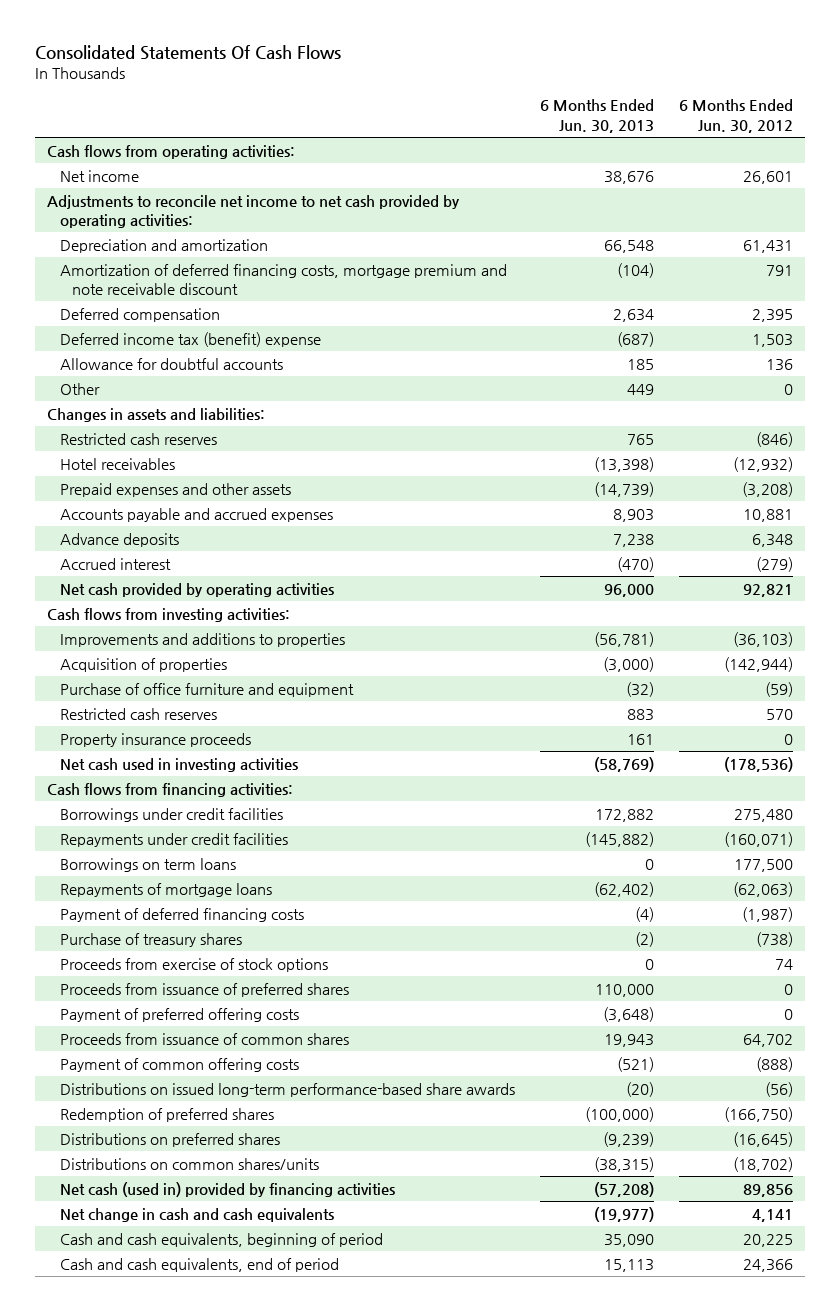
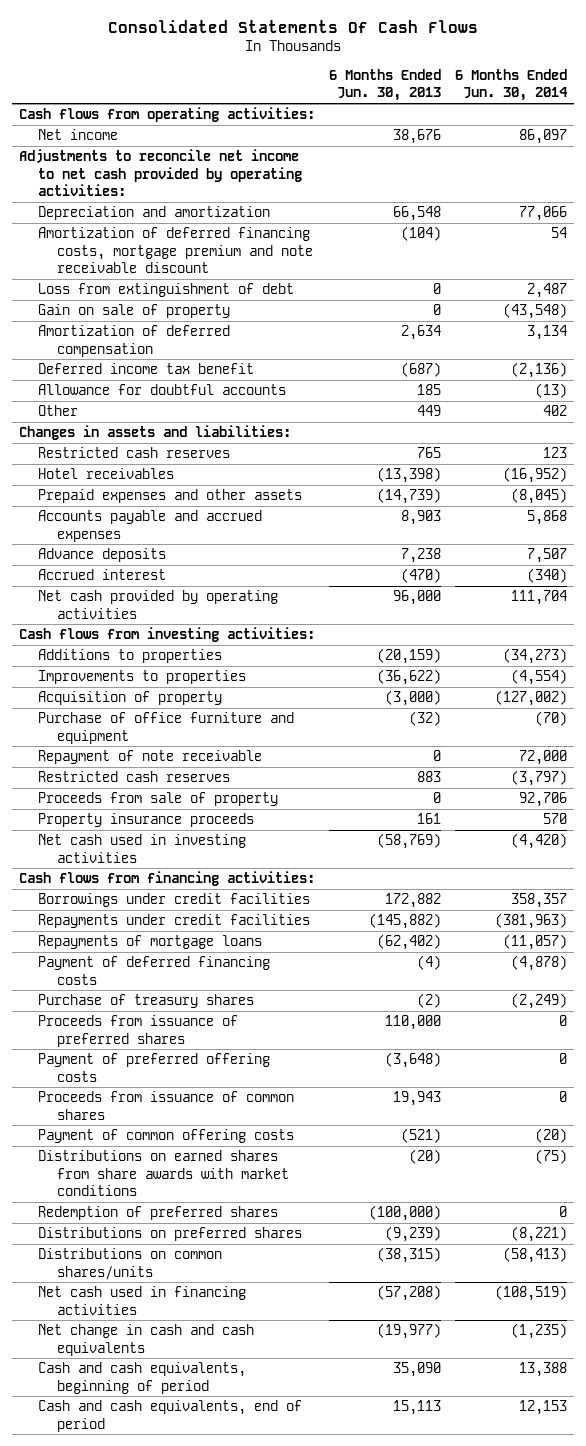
[678,99,793,133] 6 Months Ended Jun. 30, 2012 -> none
none -> [454,68,568,102] 6 Months Ended Jun. 30, 2014
none -> [38,283,295,298] Loss from extinguishment of debt
none -> [38,304,231,319] Gain on sale of property
[59,307,220,322] Deferred compensation -> [38,325,231,357] Amortization of deferred compensation
[59,331,321,347] Deferred income tax (benefit) expense -> [38,363,255,375] Deferred income tax benefit
none -> [38,649,223,664] Additions to properties
[59,632,345,647] Improvements and additions to properties -> [38,670,247,685] Improvements to properties
[593,631,654,647] (56,781) -> [376,669,441,686] (36,622)
[59,657,227,672] Acquisition of properties -> [38,691,223,706] Acquisition of property
none -> [38,750,263,765] Repayment of note receivable
none -> [38,792,279,807] Proceeds from sale of property
[59,857,236,872] Borrowings on term loans -> none
[59,957,328,972] Proceeds from exercise of stock options -> none
[59,1082,515,1097] Distributions on issued long-term performance-based share awards -> [38,1150,290,1196] Distributions on earned shares from share awards with market conditions
[59,1181,395,1197] Net cash (used in) provided by financing activities -> [38,1286,247,1315] Net cash used in financing activities

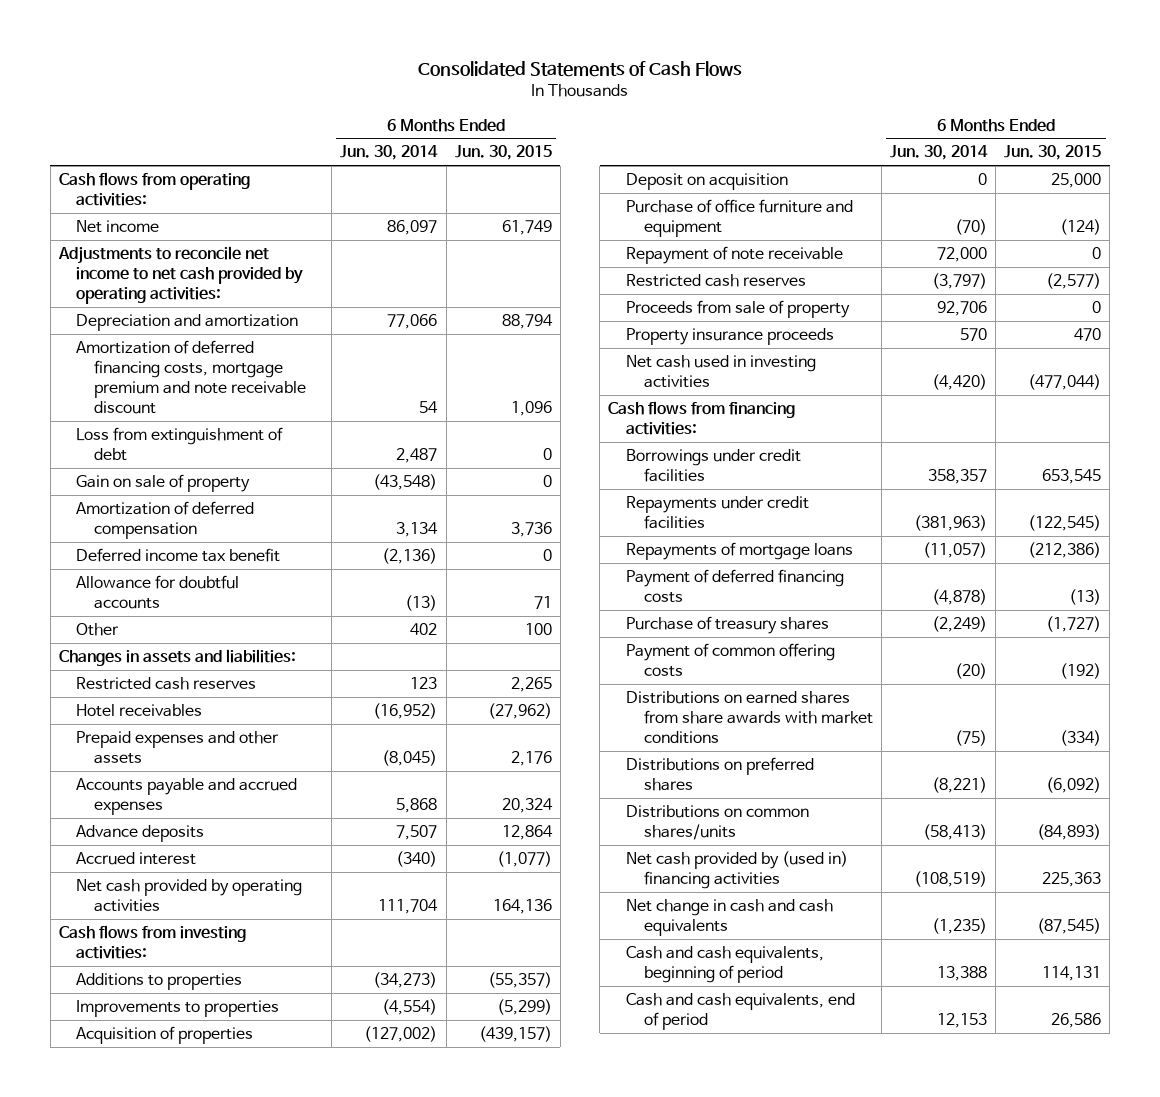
[107,19,478,33] Consolidated Statements Of Cash Flows -> [417,60,742,77] Consolidated Statements of Cash Flows
[328,68,441,102] 6 Months Ended Jun. 30, 2013 -> none
none -> [454,145,552,161] Jun. 30, 2015
[38,691,223,706] Acquisition of property -> [76,1026,254,1045] Acquisition of properties
none -> [626,173,789,191] Deposit on acquisition
[38,1015,239,1047] Proceeds from issuance of preferred shares -> none
[38,1053,271,1082] Payment of preferred offering costs -> none
[38,1091,295,1120] Proceeds from issuance of common shares -> none
[38,1206,279,1221] Redemption of preferred shares -> none
[38,1286,247,1315] Net cash used in financing activities -> [626,851,849,890] Net cash provided by (used in) financing activities

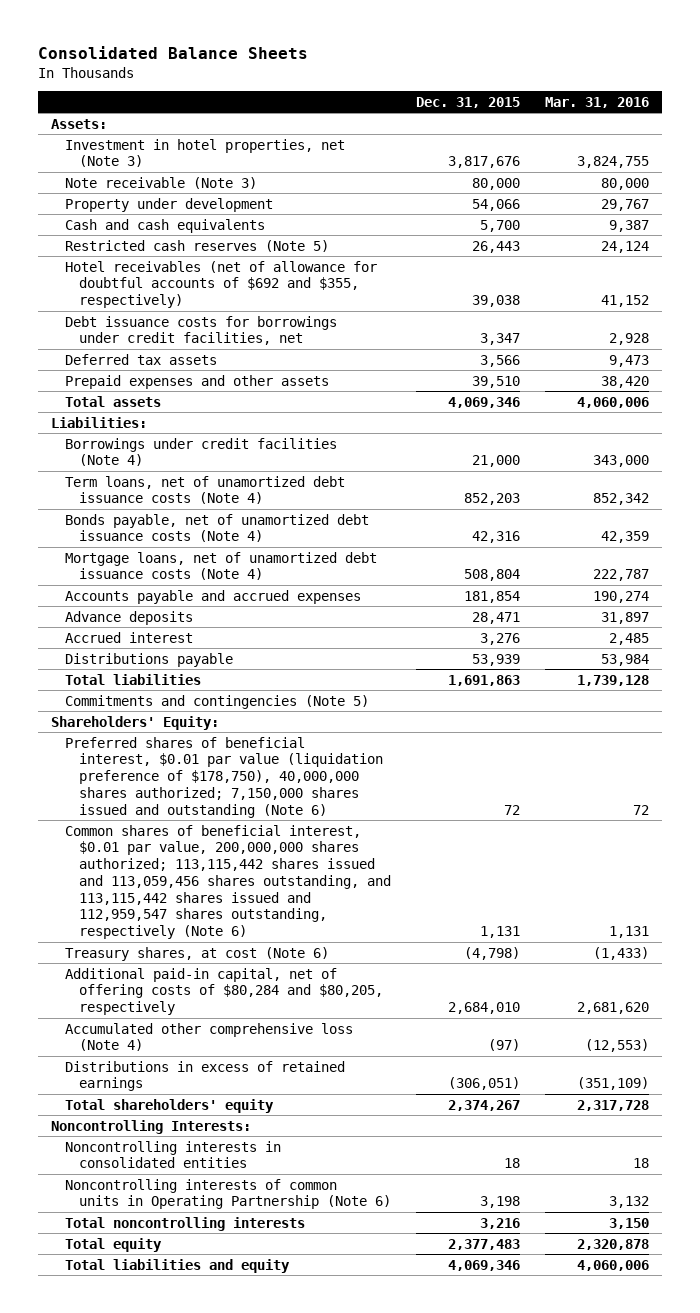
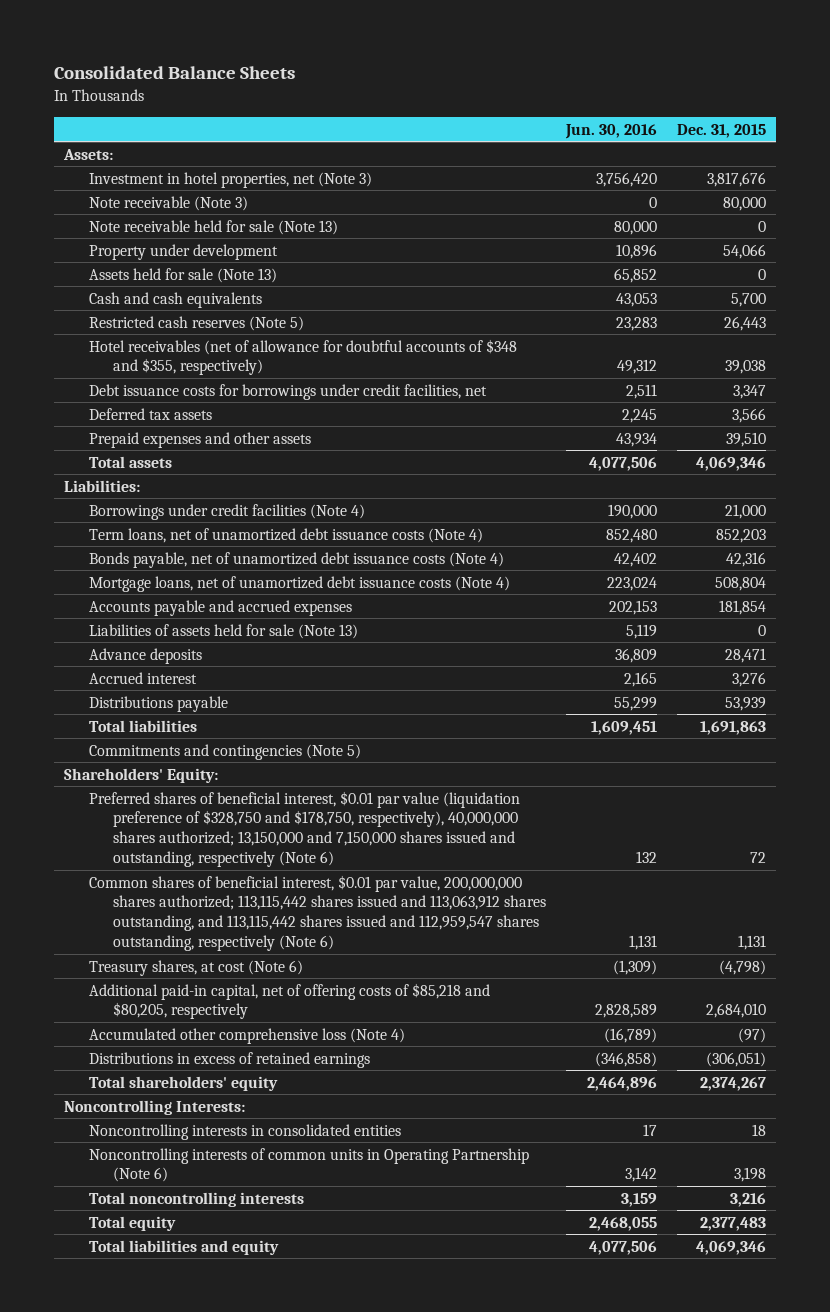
[545,96,650,108] Mar. 31, 2016 -> none
none -> [564,123,657,139] Jun. 30, 2016
none -> [88,219,338,235] Note receivable held for sale (Note 13)
none -> [88,267,277,283] Assets held for sale (Note 13)
[65,260,378,309] Hotel receivables (net of allowance for doubtful accounts of $692 and $355, respectively) -> [88,338,517,376] Hotel receivables (net of allowance for doubtful accounts of $348 and $355, respectively)
none -> [88,623,358,639] Liabilities of assets held for sale (Note 13)
[65,736,384,818] Preferred shares of beneficial interest, $0.01 par value (liquidation preference of $178,750), 40,000,000 shares authorized; 7,150,000 shares issued and outstanding (Note 6) -> [88,790,520,868] Preferred shares of beneficial interest, $0.01 par value (liquidation preference of $328,750 and $178,750, respectively), 40,000,000 shares authorized; 13,150,000 and 7,150,000 shares issued and outstanding, respectively (Note 6)
[65,824,392,940] Common shares of beneficial interest, $0.01 par value, 200,000,000 shares authorized; 113,115,442 shares issued and 113,059,456 shares outstanding, and 113,115,442 shares issued and 112,959,547 shares outstanding, respectively (Note 6) -> [88,874,546,952] Common shares of beneficial interest, $0.01 par value, 200,000,000 shares authorized; 113,115,442 shares issued and 113,063,912 shares outstanding, and 113,115,442 shares issued and 112,959,547 shares outstanding, respectively (Note 6)
[65,967,384,1016] Additional paid-in capital, net of offering costs of $80,284 and $80,205, respectively -> [88,982,490,1020] Additional paid-in capital, net of offering costs of $85,218 and $80,205, respectively

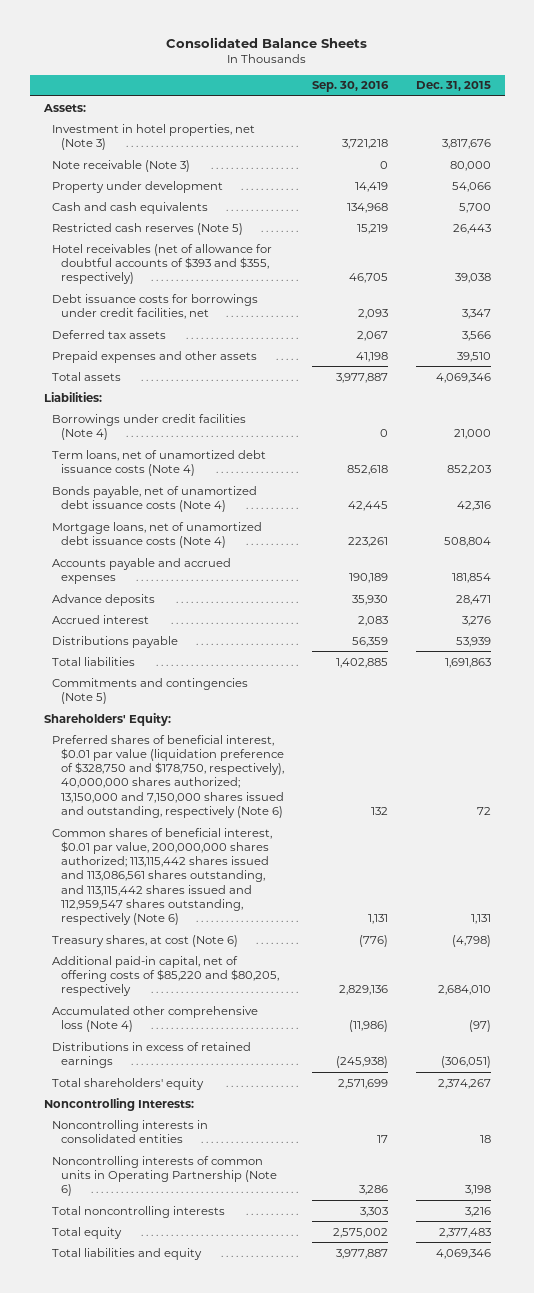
[564,123,657,139] Jun. 30, 2016 -> none
none -> [311,81,389,93] Sep. 30, 2016
[88,219,338,235] Note receivable held for sale (Note 13) -> none
[88,267,277,283] Assets held for sale (Note 13) -> none
[88,338,517,376] Hotel receivables (net of allowance for doubtful accounts of $348 and $355, respectively) -> [52,243,273,285] Hotel receivables (net of allowance for doubtful accounts of $393 and $355, respectively)
[88,623,358,639] Liabilities of assets held for sale (Note 13) -> none
[88,874,546,952] Common shares of beneficial interest, $0.01 par value, 200,000,000 shares authorized; 113,115,442 shares issued and 113,063,912 shares outstanding, and 113,115,442 shares issued and 112,959,547 shares outstanding, respectively (Note 6) -> [52,827,273,926] Common shares of beneficial interest, $0.01 par value, 200,000,000 shares authorized; 113,115,442 shares issued and 113,086,561 shares outstanding, and 113,115,442 shares issued and 112,959,547 shares outstanding, respectively (Note 6)
[88,982,490,1020] Additional paid-in capital, net of offering costs of $85,218 and $80,205, respectively -> [52,955,280,997] Additional paid-in capital, net of offering costs of $85,220 and $80,205, respectively

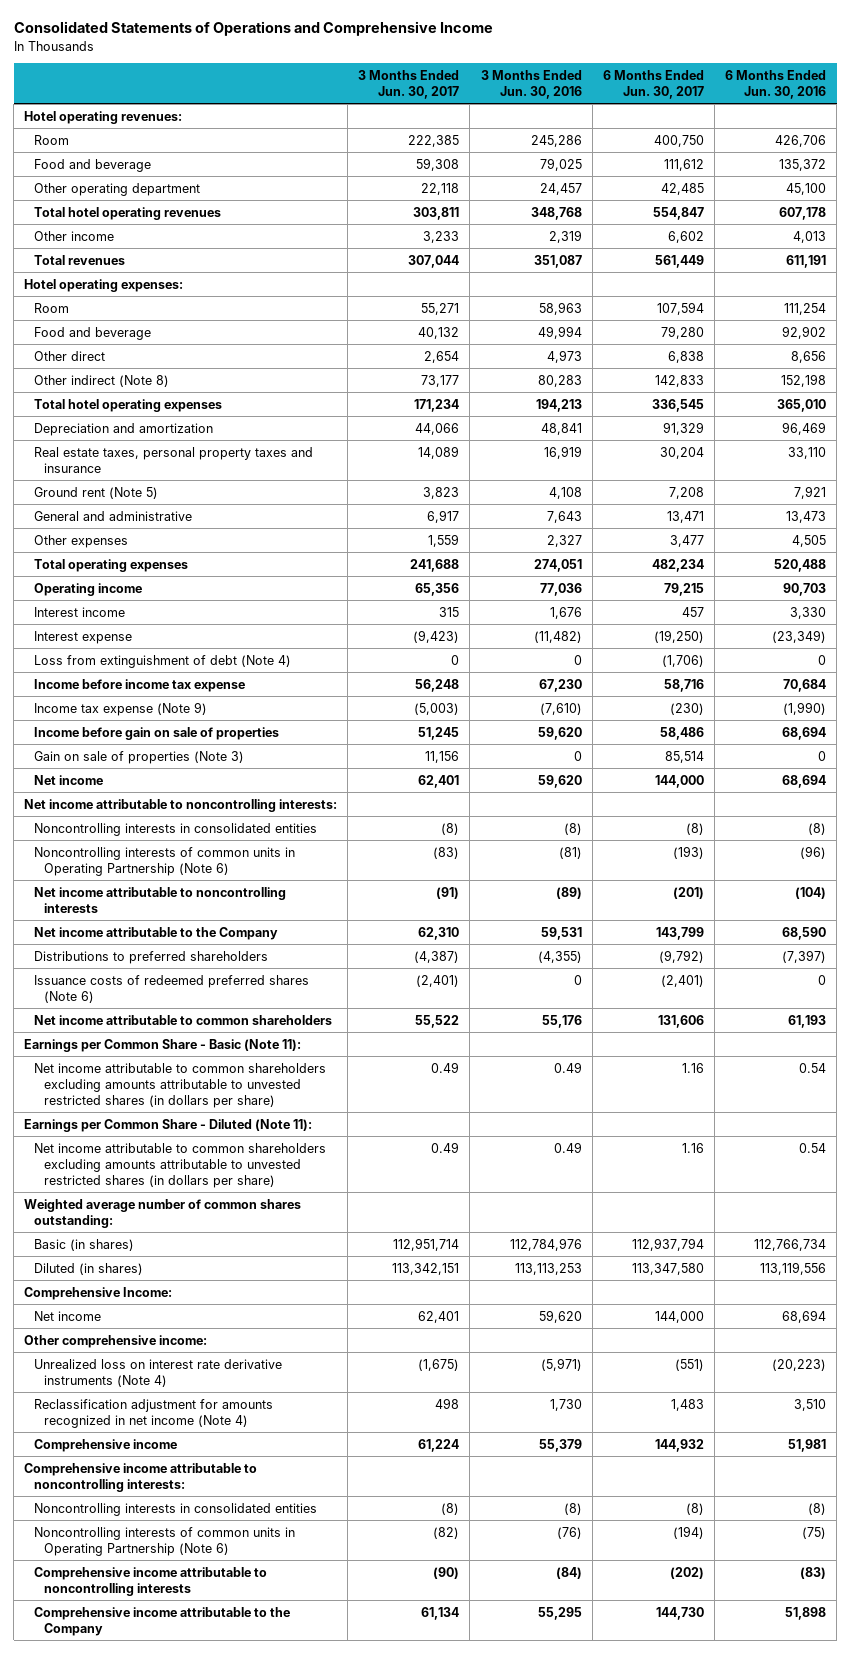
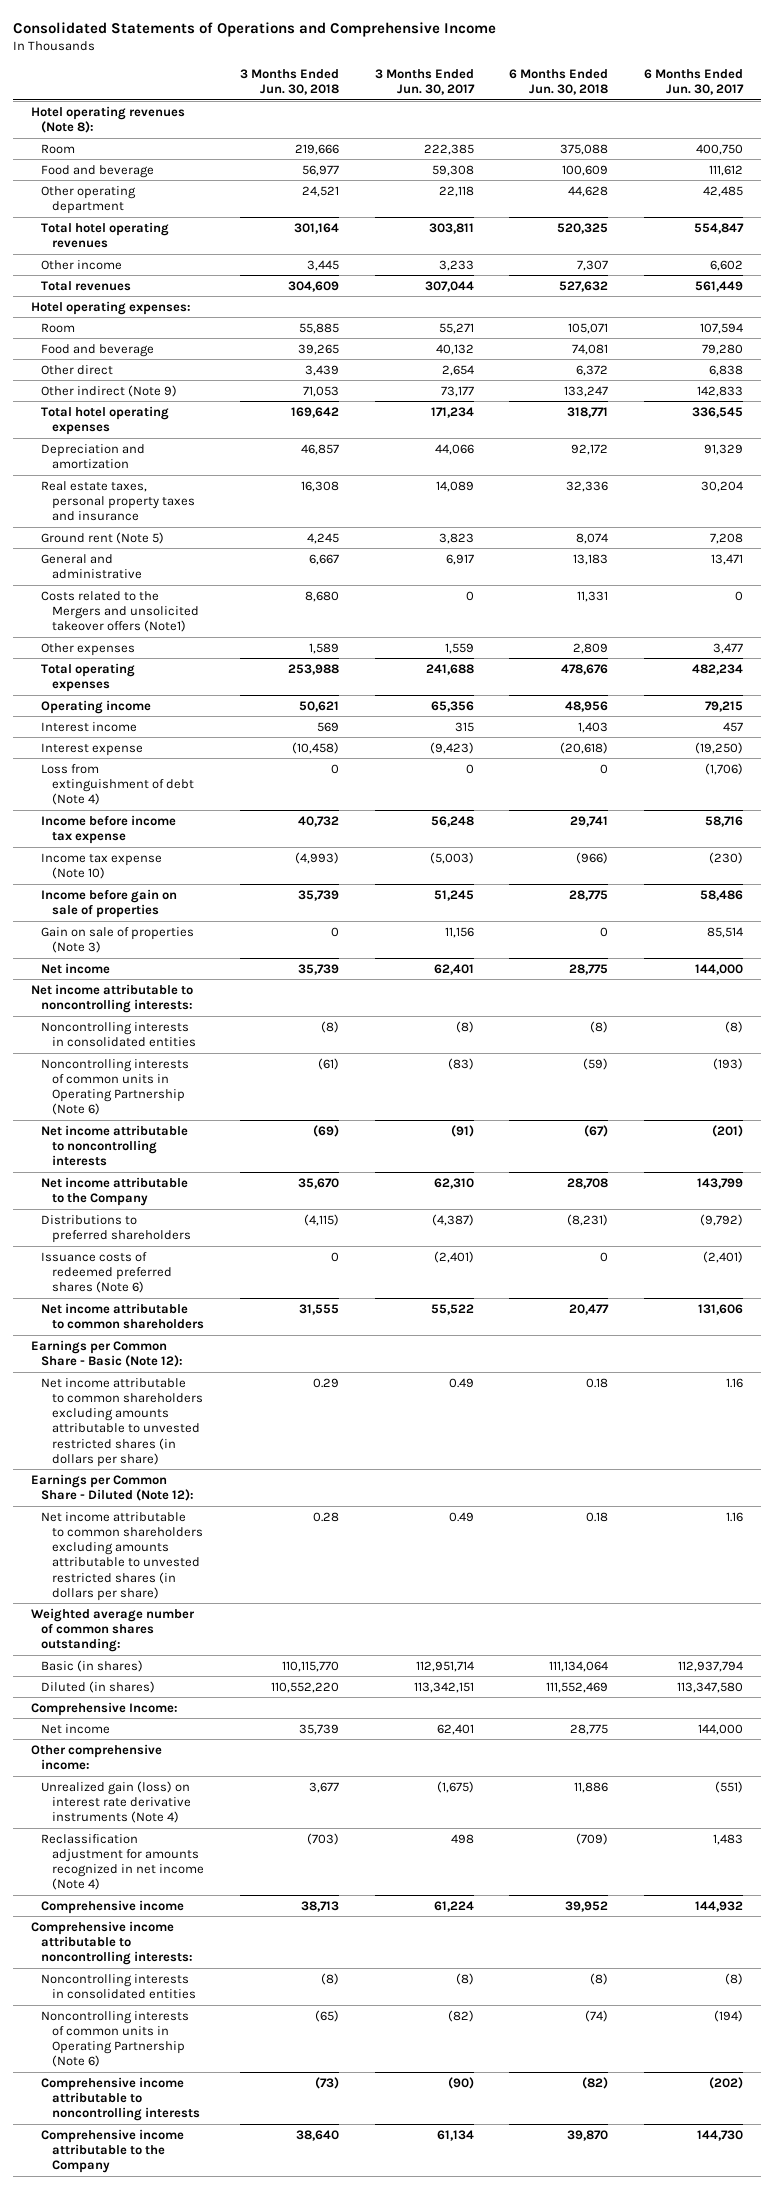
[480,69,582,99] 3 Months Ended Jun. 30, 2016 -> none
[724,69,826,99] 6 Months Ended Jun. 30, 2016 -> none
none -> [239,69,339,96] 3 Months Ended Jun. 30, 2018
none -> [509,69,609,96] 6 Months Ended Jun. 30, 2018
[24,110,183,124] Hotel operating revenues: -> [30,105,185,133] Hotel operating revenues (Note 8):
[34,374,170,387] Other indirect (Note 8) -> [41,384,178,397] Other indirect (Note 9)
none -> [41,590,199,633] Costs related to the Mergers and unsolicited takeover offers (Note1)
[34,701,208,716] Income tax expense (Note 9) -> [41,852,163,879] Income tax expense (Note 10)
[24,1038,302,1052] Earnings per Common Share - Basic (Note 11): -> [30,1339,184,1367] Earnings per Common Share - Basic (Note 12):
[24,1118,313,1132] Earnings per Common Share - Diluted (Note 11): -> [30,1473,195,1501] Earnings per Common Share - Diluted (Note 12):
[34,1358,283,1387] Unrealized loss on interest rate derivative instruments (Note 4) -> [41,1780,191,1824] Unrealized gain (loss) on interest rate derivative instruments (Note 4)

